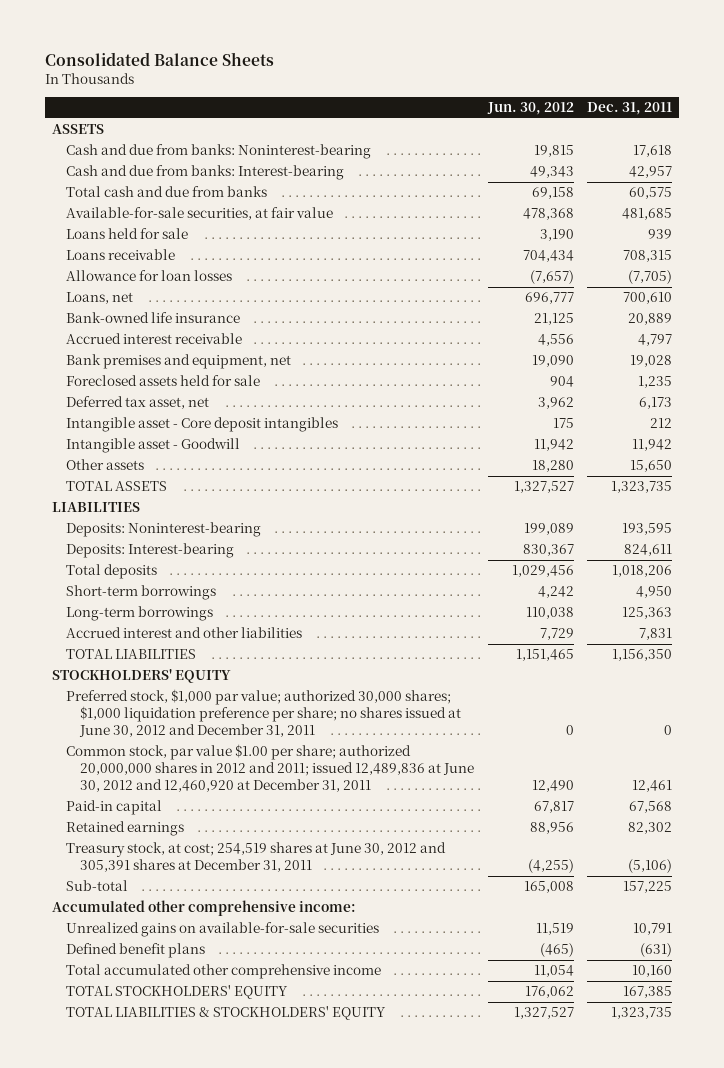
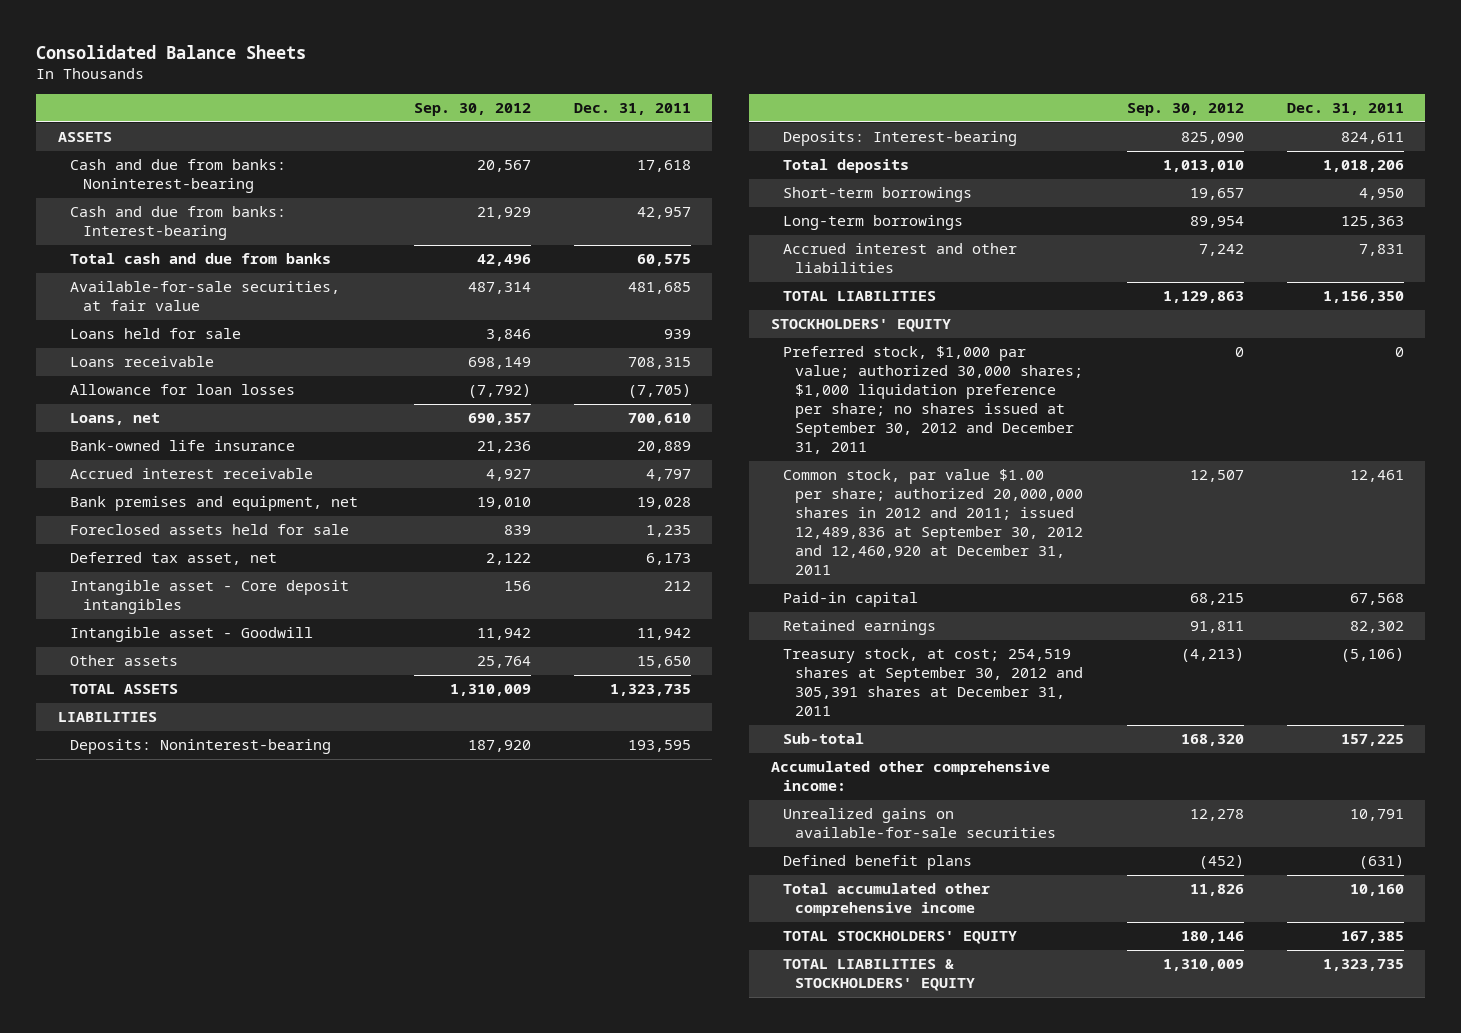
[486,102,574,116] Jun. 30, 2012 -> none
none -> [413,103,531,117] Sep. 30, 2012
[65,689,462,738] Preferred stock, $1,000 par value; authorized 30,000 shares; $1,000 liquidation preference per share; no shares issued at June 30, 2012 and December 31, 2011 -> [783,346,1084,455] Preferred stock, $1,000 par value; authorized 30,000 shares; $1,000 liquidation preference per share; no shares issued at September 30, 2012 and December 31, 2011
[65,744,475,793] Common stock, par value $1.00 per share; authorized 20,000,000 shares in 2012 and 2011; issued 12,489,836 at June 30, 2012 and 12,460,920 at December 31, 2011 -> [783,469,1084,576] Common stock, par value $1.00 per share; authorized 20,000,000 shares in 2012 and 2011; issued 12,489,836 at September 30, 2012 and 12,460,920 at December 31, 2011
[65,842,446,873] Treasury stock, at cost; 254,519 shares at June 30, 2012 and 305,391 shares at December 31, 2011 -> [783,648,1084,717] Treasury stock, at cost; 254,519 shares at September 30, 2012 and 305,391 shares at December 31, 2011

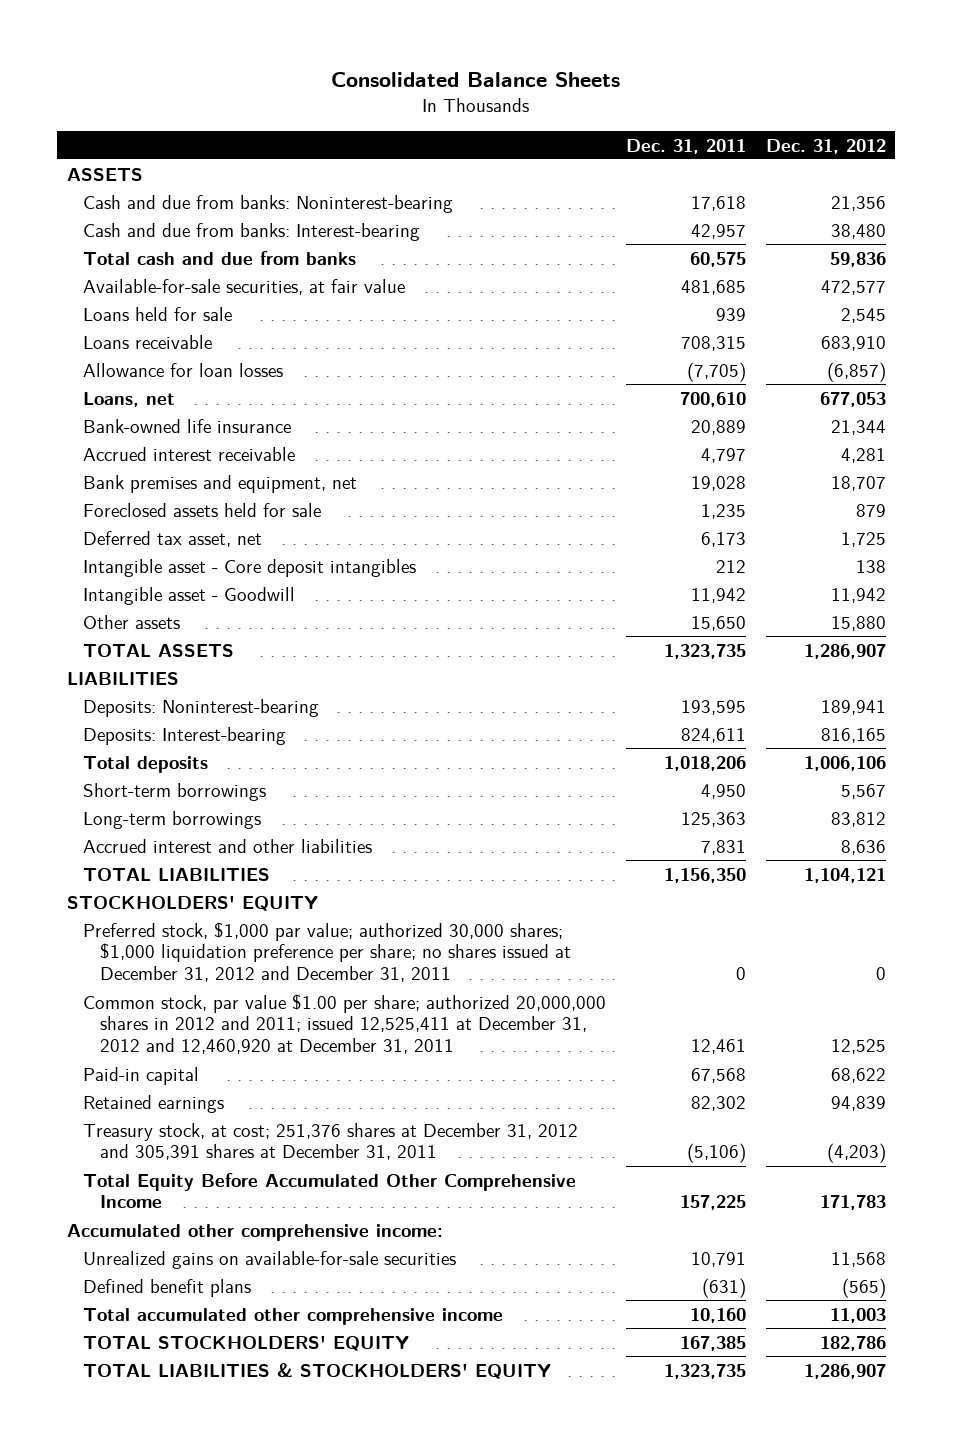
[413,103,531,117] Sep. 30, 2012 -> none
none -> [765,138,886,154] Dec. 31, 2012
[783,346,1084,455] Preferred stock, $1,000 par value; authorized 30,000 shares; $1,000 liquidation preference per share; no shares issued at September 30, 2012 and December 31, 2011 -> [83,921,571,983] Preferred stock, $1,000 par value; authorized 30,000 shares; $1,000 liquidation preference per share; no shares issued at December 31, 2012 and December 31, 2011
[783,469,1084,576] Common stock, par value $1.00 per share; authorized 20,000,000 shares in 2012 and 2011; issued 12,489,836 at September 30, 2012 and 12,460,920 at December 31, 2011 -> [83,993,607,1055] Common stock, par value $1.00 per share; authorized 20,000,000 shares in 2012 and 2011; issued 12,525,411 at December 31, 2012 and 12,460,920 at December 31, 2011
[783,648,1084,717] Treasury stock, at cost; 254,519 shares at September 30, 2012 and 305,391 shares at December 31, 2011 -> [83,1122,579,1161] Treasury stock, at cost; 251,376 shares at December 31, 2012 and 305,391 shares at December 31, 2011
[783,733,865,745] Sub-total -> [83,1172,577,1209] Total Equity Before Accumulated Other Comprehensive Income

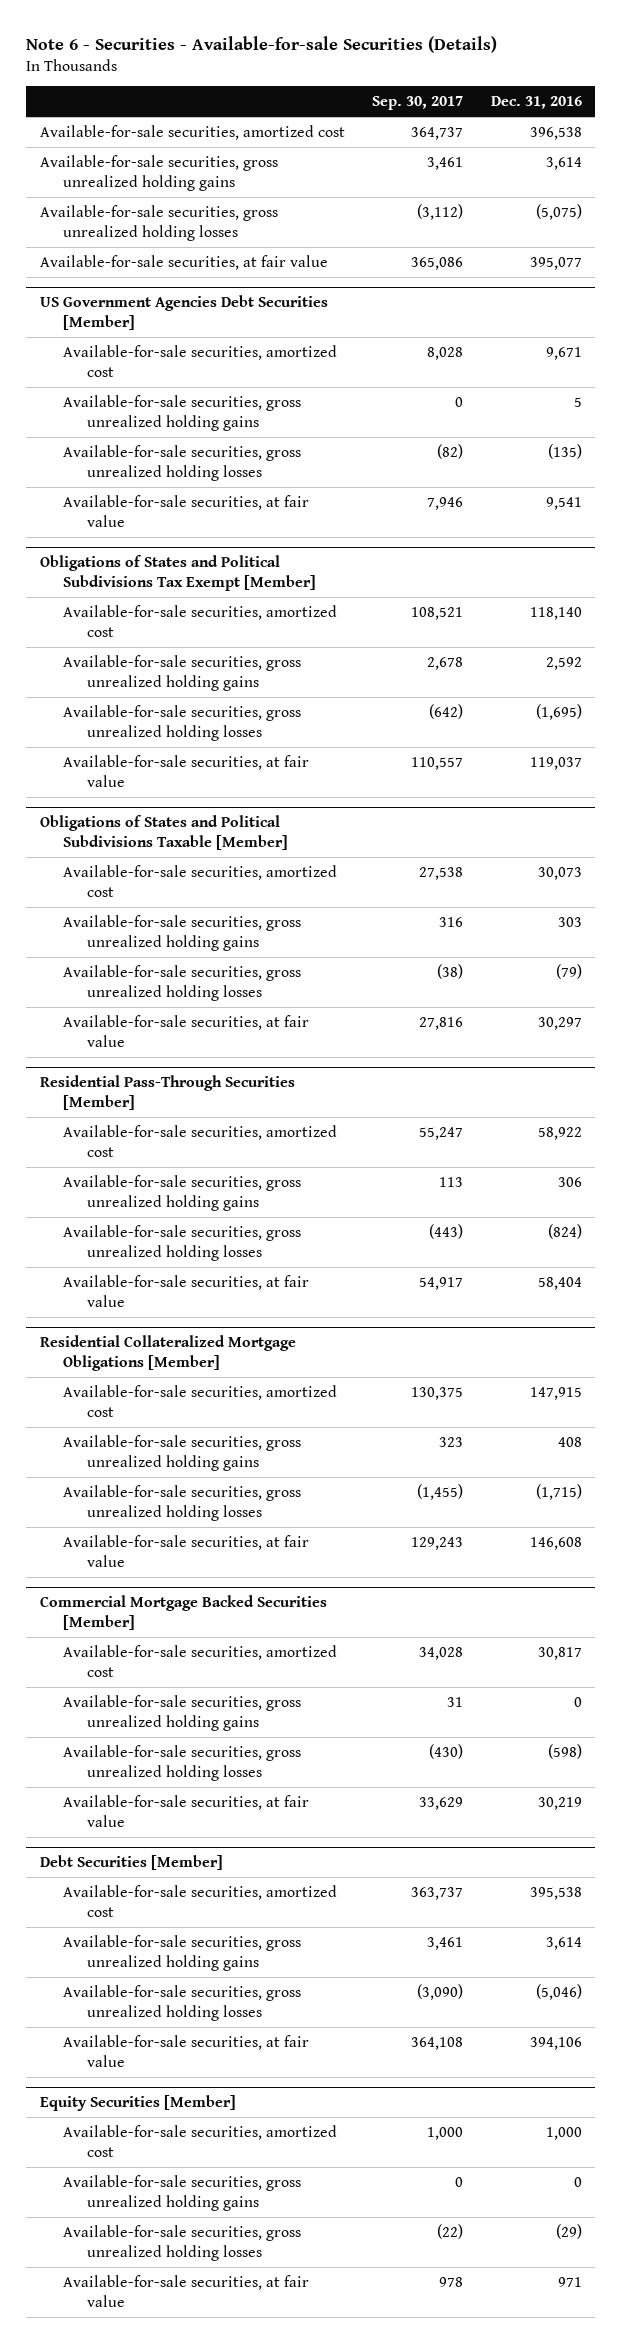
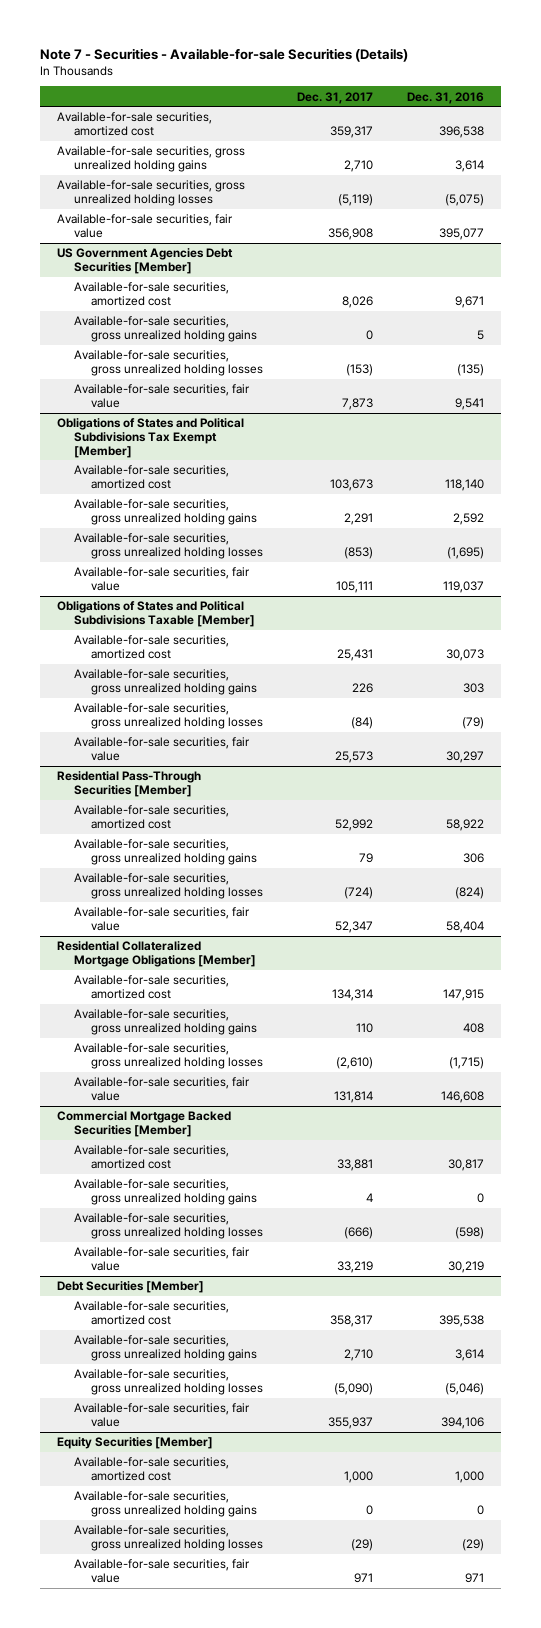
[25,35,497,53] Note 6 - Securities - Available-for-sale Securities (Details) -> [40,47,409,62] Note 7 - Securities - Available-for-sale Securities (Details)
[372,95,464,110] Sep. 30, 2017 -> none
none -> [297,91,374,104] Dec. 31, 2017
[39,254,328,270] Available-for-sale securities, at fair value -> [57,214,234,238] Available-for-sale securities, fair value
[63,494,310,527] Available-for-sale securities, at fair value -> [73,384,250,408] Available-for-sale securities, fair value
[63,754,310,787] Available-for-sale securities, at fair value -> [73,567,250,591] Available-for-sale securities, fair value
[63,1014,310,1047] Available-for-sale securities, at fair value -> [73,737,250,761] Available-for-sale securities, fair value
[63,1274,310,1307] Available-for-sale securities, at fair value -> [73,907,250,931] Available-for-sale securities, fair value
[63,1534,310,1567] Available-for-sale securities, at fair value -> [73,1077,250,1101] Available-for-sale securities, fair value
[63,1794,310,1827] Available-for-sale securities, at fair value -> [73,1247,250,1271] Available-for-sale securities, fair value
[63,2034,310,2067] Available-for-sale securities, at fair value -> [73,1403,250,1427] Available-for-sale securities, fair value
[63,2274,310,2307] Available-for-sale securities, at fair value -> [73,1559,250,1583] Available-for-sale securities, fair value

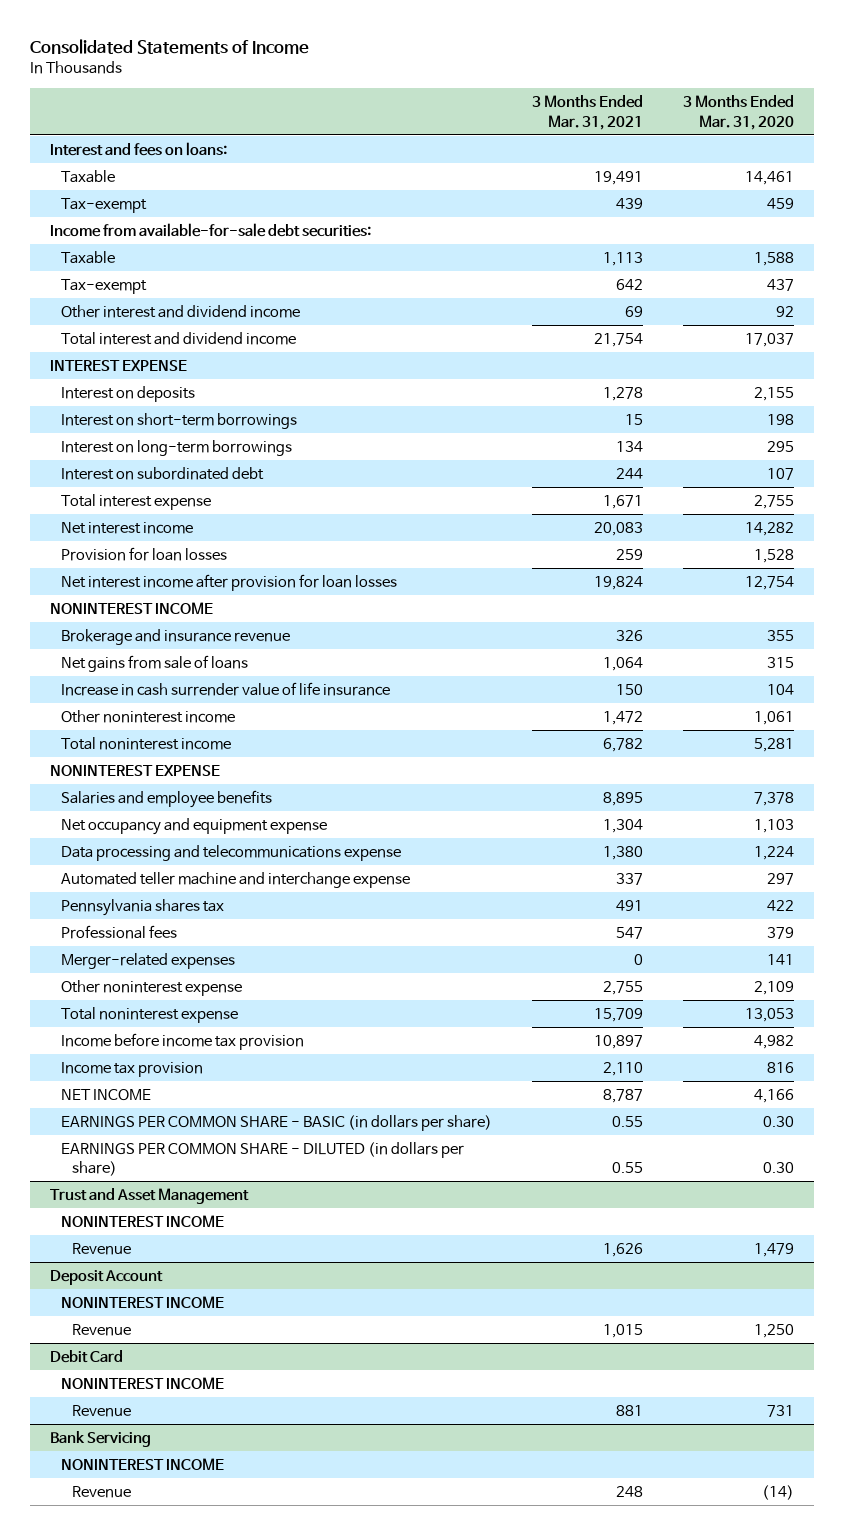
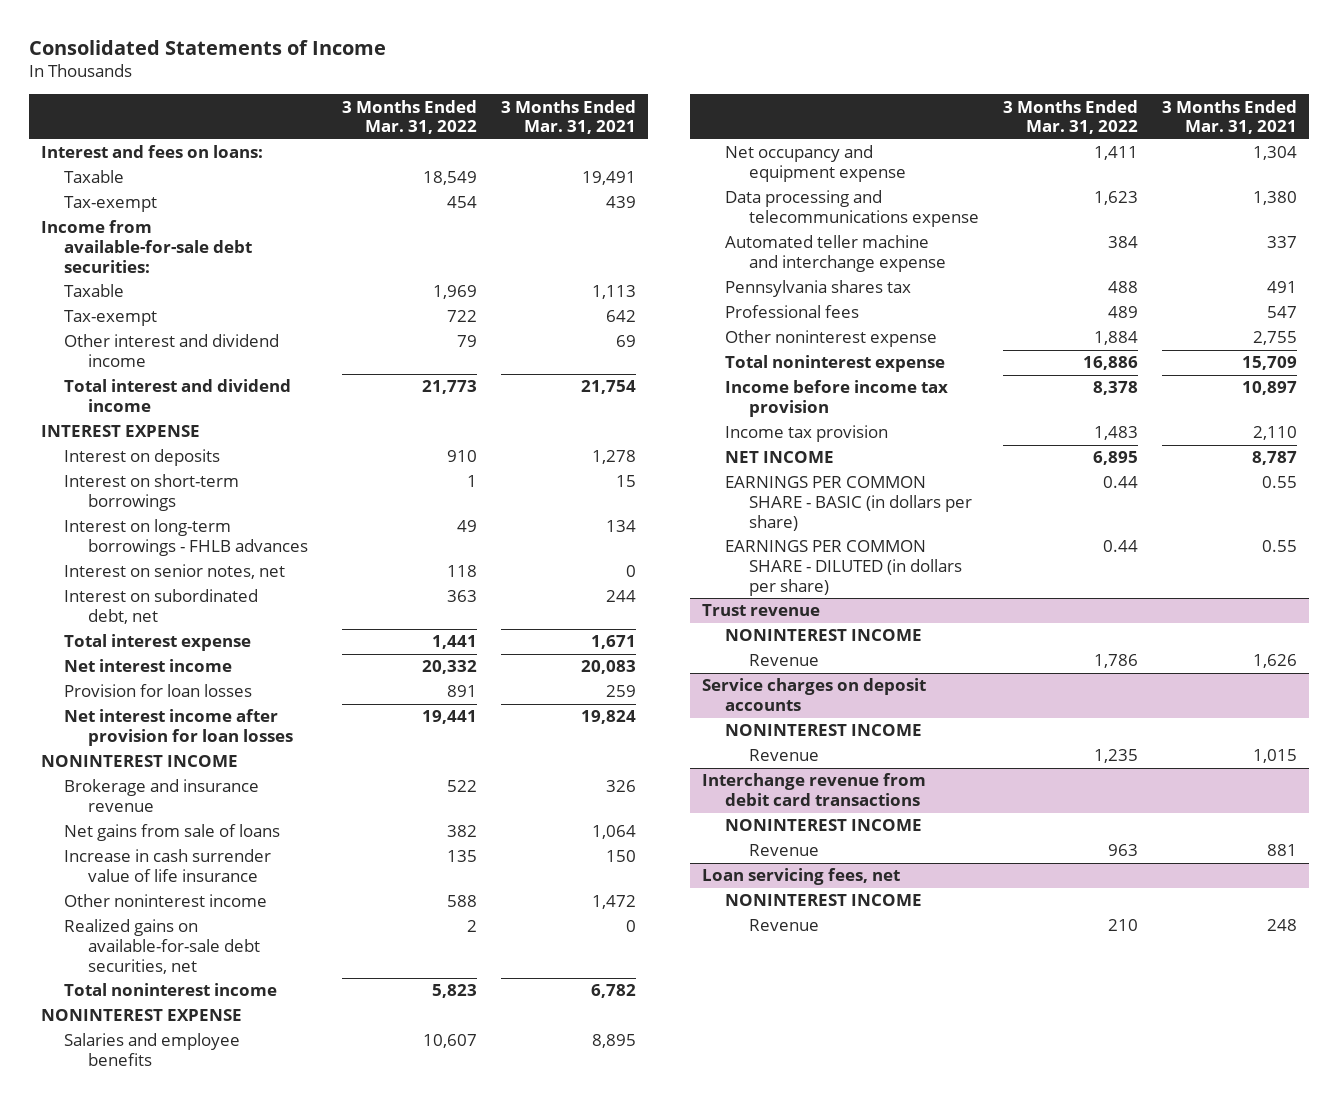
[682,95,794,130] 3 Months Ended Mar. 31, 2020 -> none
none -> [341,99,477,135] 3 Months Ended Mar. 31, 2022
[60,440,292,457] Interest on long-term borrowings -> [64,519,308,557] Interest on long-term borrowings - FHLB advances
none -> [64,564,286,580] Interest on senior notes, net
[60,467,264,481] Interest on subordinated debt -> [64,589,259,625] Interest on subordinated debt, net
none -> [64,919,260,974] Realized gains on available-for-sale debt securities, net
[60,953,235,970] Merger-related expenses -> none
[49,1188,249,1205] Trust and Asset Management -> [701,604,820,617] Trust revenue
[49,1270,163,1286] Deposit Account -> [701,678,926,712] Service charges on deposit accounts
[49,1350,123,1364] Debit Card -> [701,773,926,807] Interchange revenue from debit card transactions
[49,1431,151,1448] Bank Servicing -> [701,868,900,886] Loan servicing fees, net

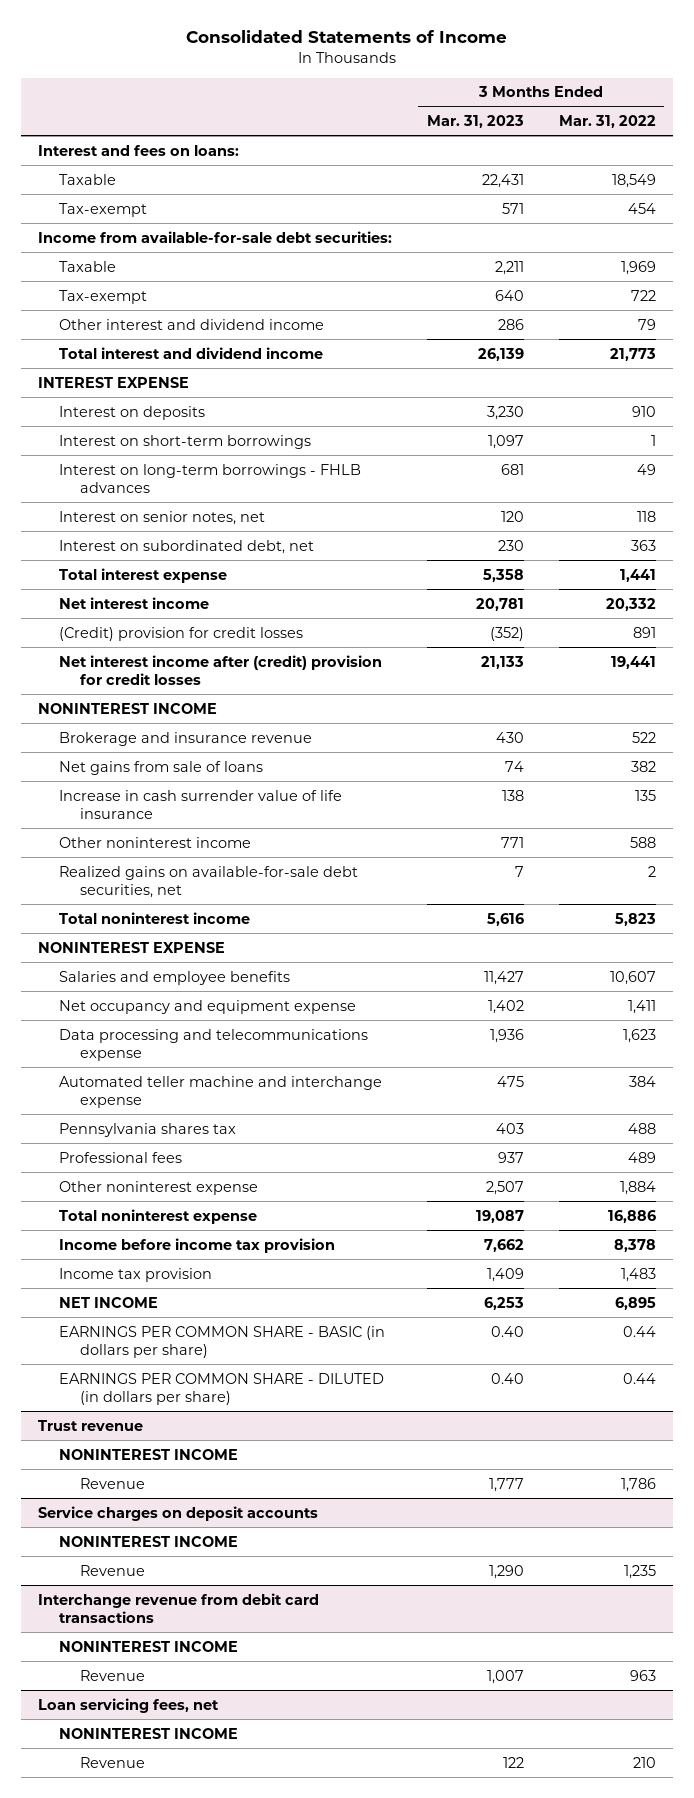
[500,99,636,135] 3 Months Ended Mar. 31, 2021 -> none
none -> [426,115,524,129] Mar. 31, 2023
[64,684,253,698] Provision for loan losses -> [58,626,303,641] (Credit) provision for credit losses
[64,709,293,747] Net interest income after provision for loan losses -> [58,654,382,685] Net interest income after (credit) provision for credit losses

